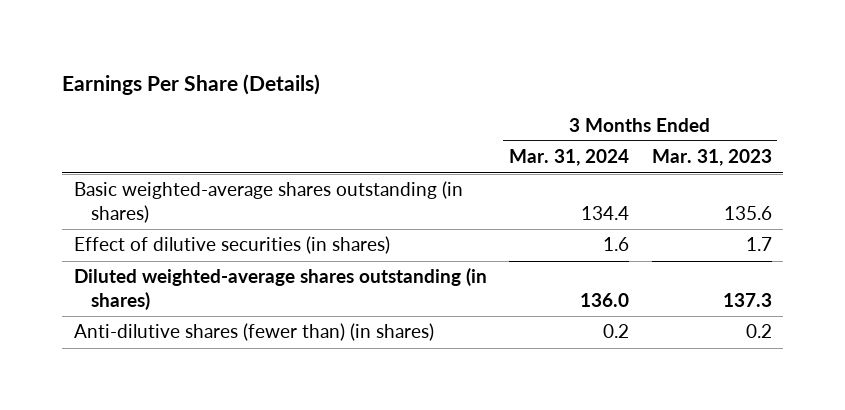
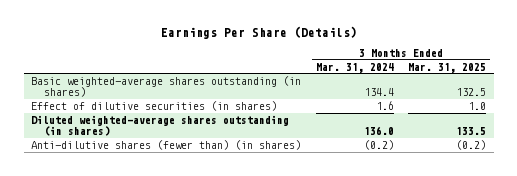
[651,149,772,167] Mar. 31, 2023 -> none
none -> [408,62,487,73] Mar. 31, 2025
[603,324,630,339] 0.2 -> [363,139,394,150] (0.2)

